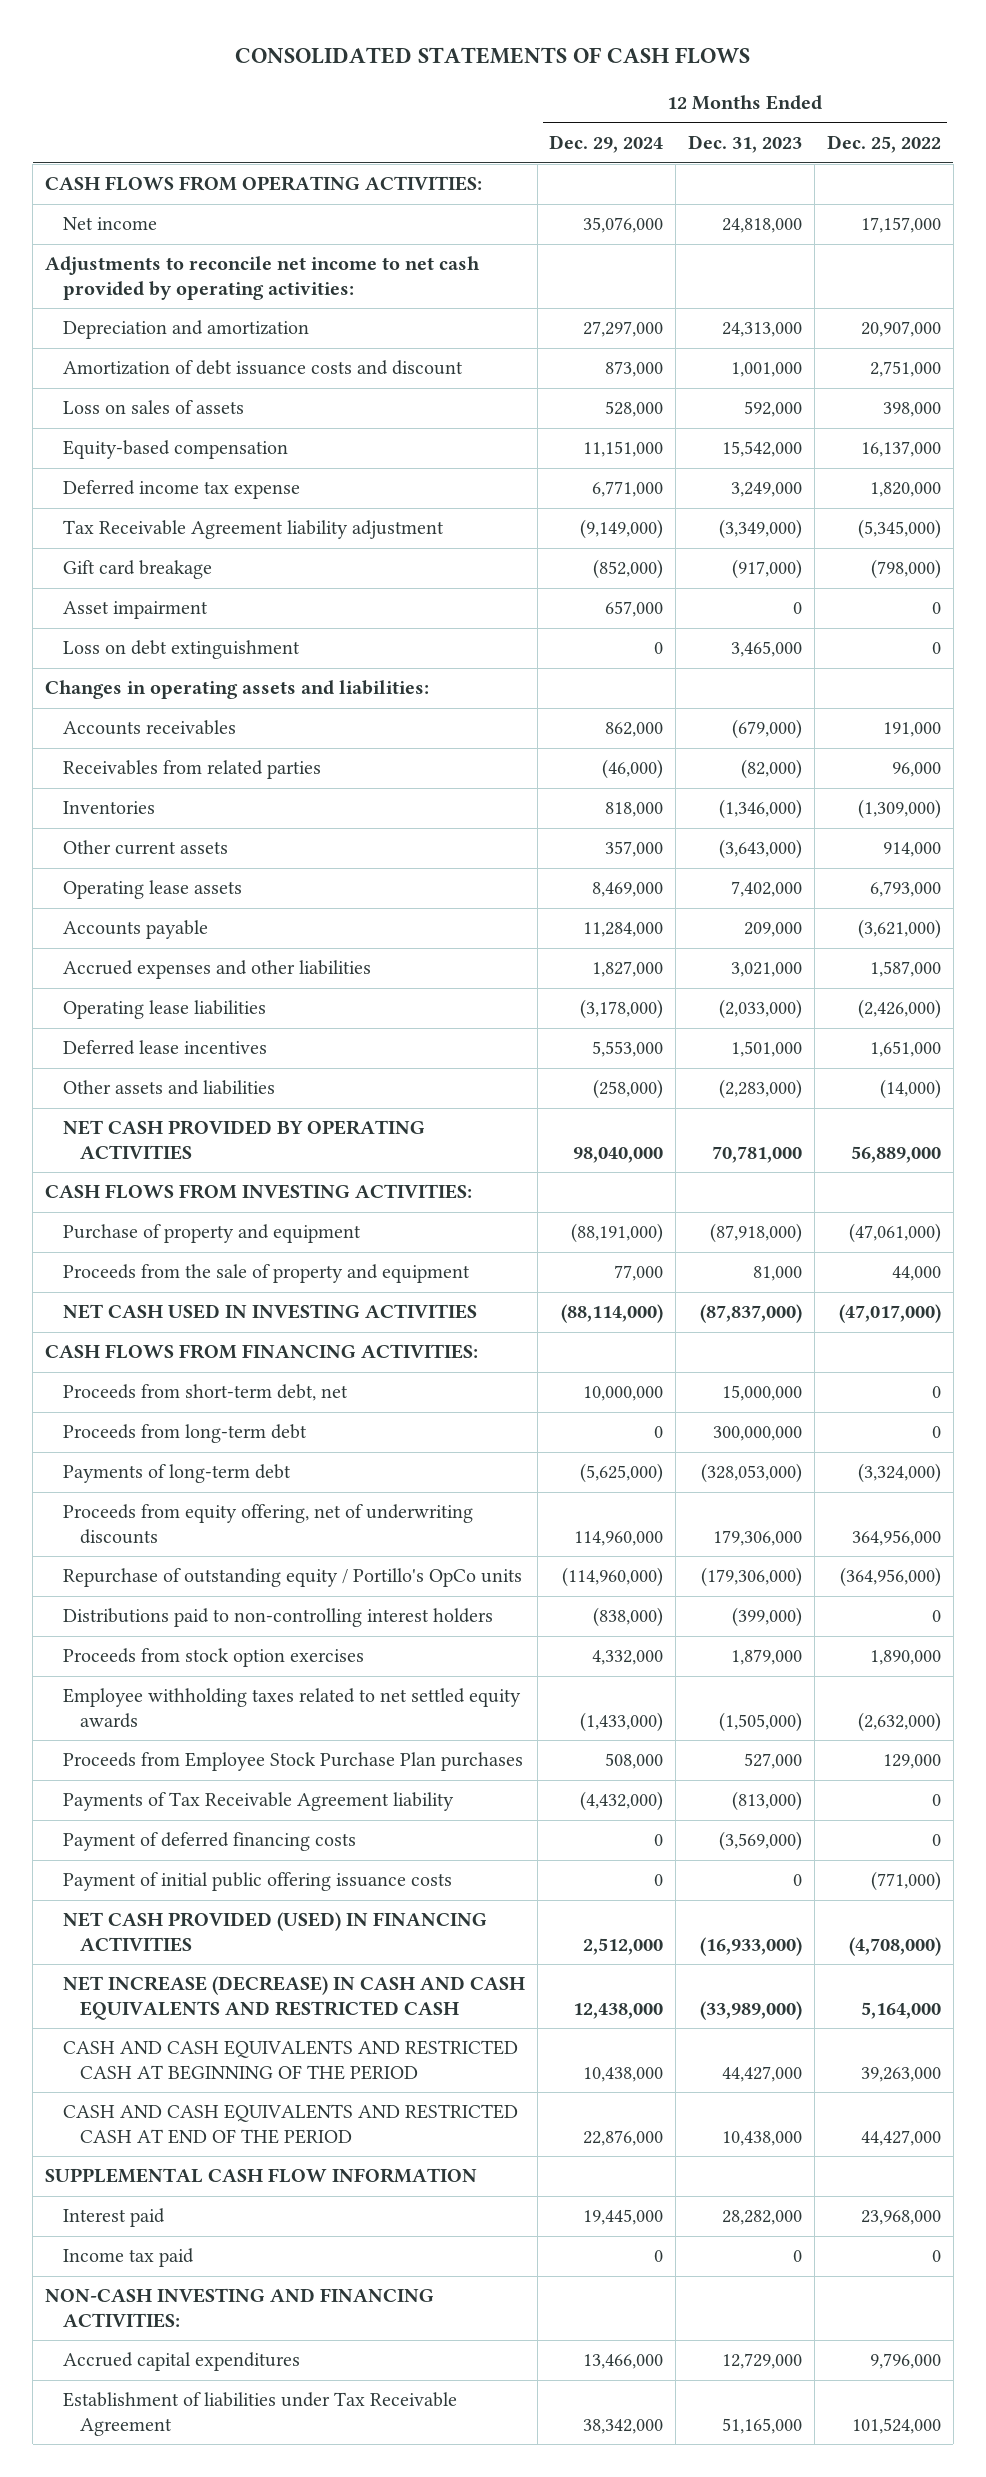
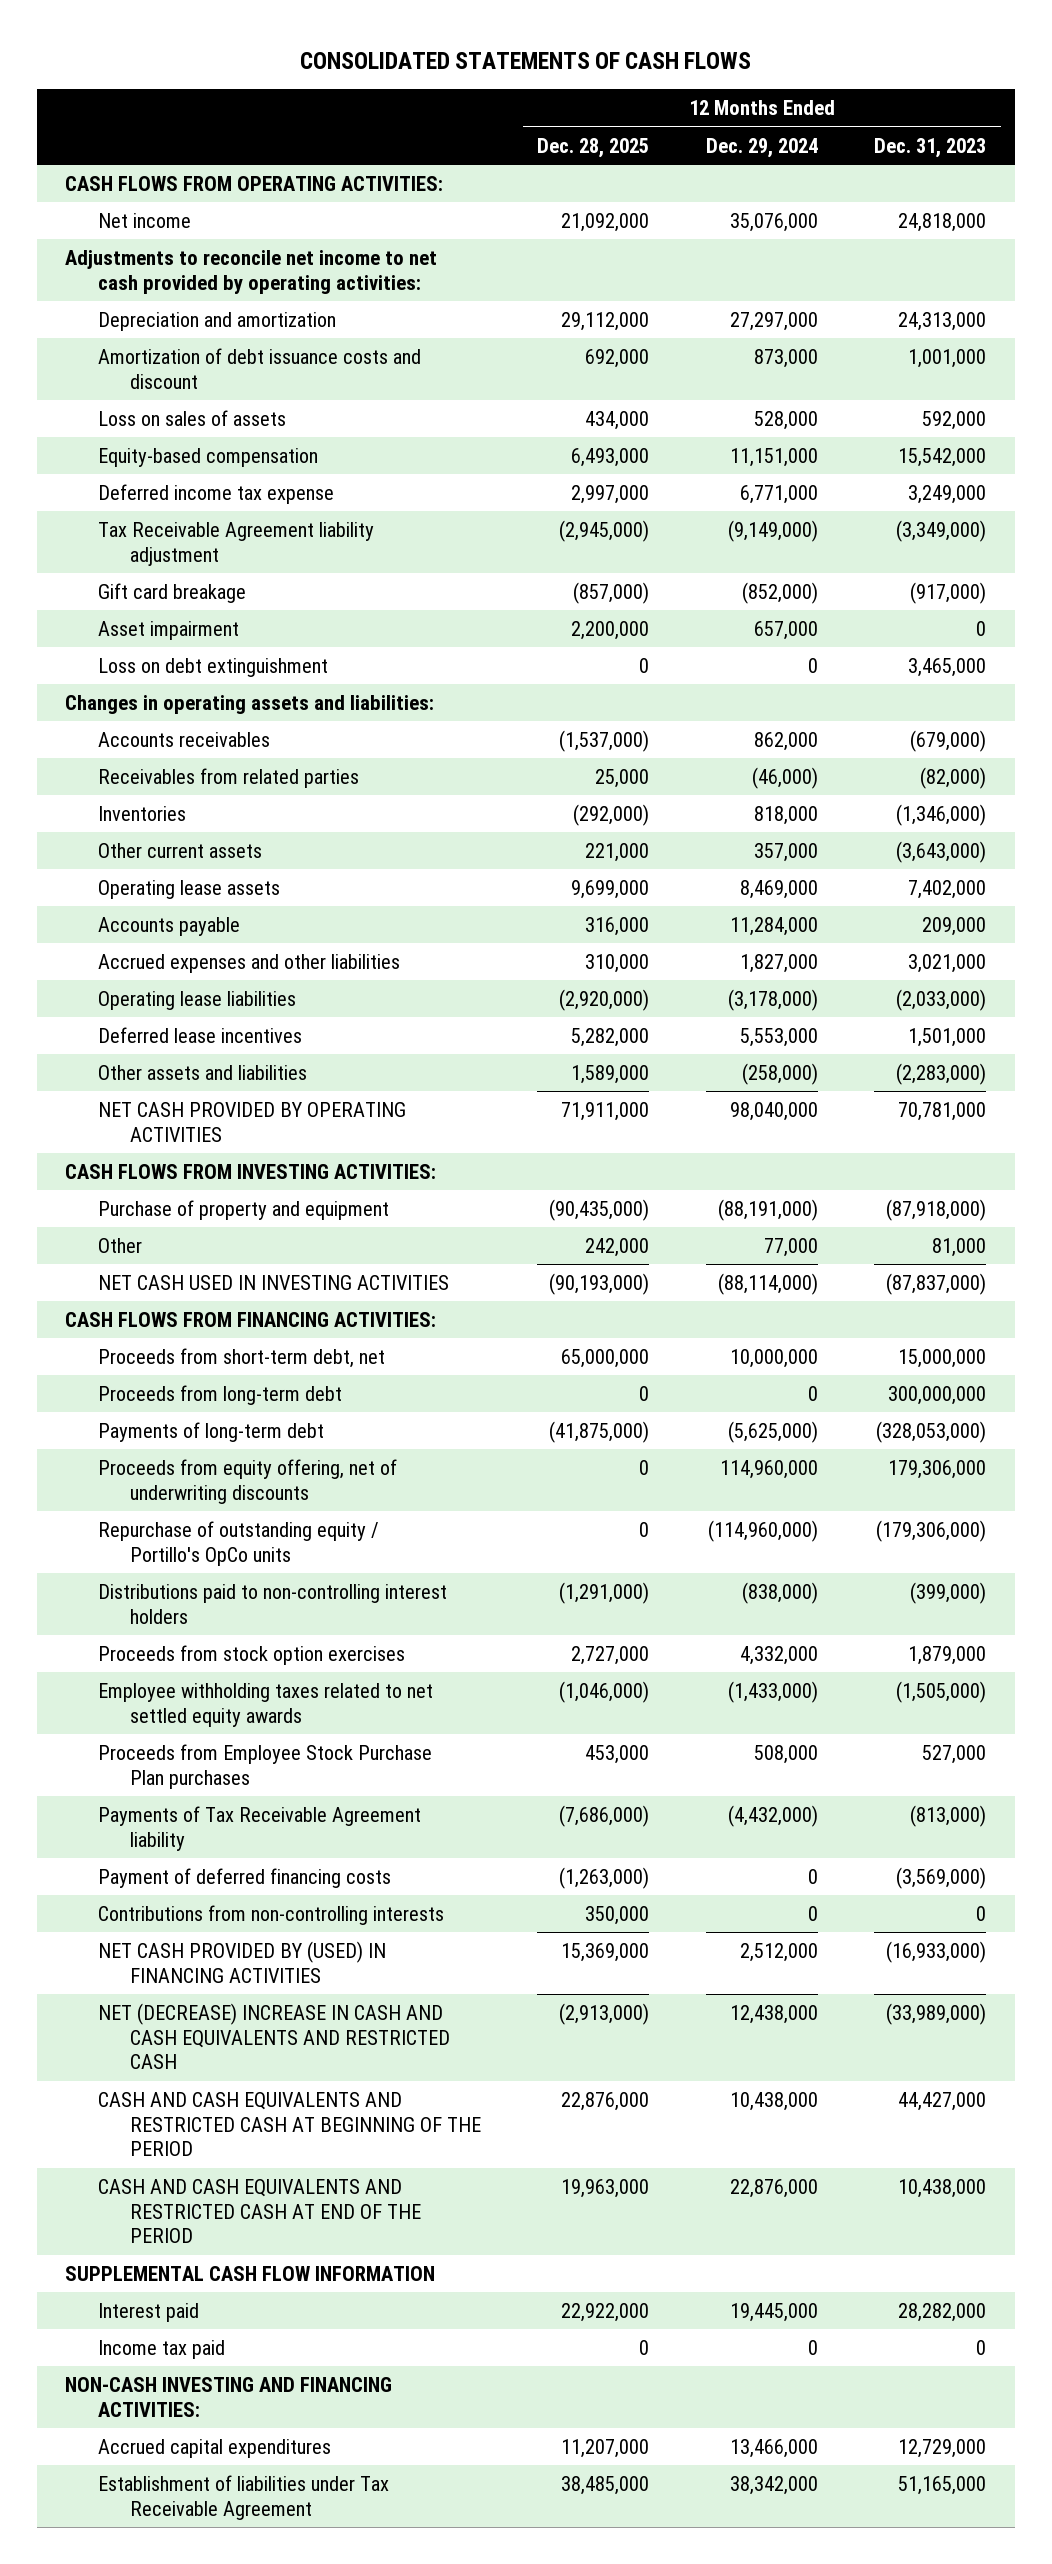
[826,135,941,154] Dec. 25, 2022 -> none
none -> [537,137,650,158] Dec. 28, 2025
[62,1264,470,1284] Proceeds from the sale of property and equipment -> [97,1237,142,1253] Other
[62,1872,452,1892] Payment of initial public offering issuance costs -> none
none -> [97,1904,444,1925] Contributions from non-controlling interests
[62,1912,487,1952] NET CASH PROVIDED (USED) IN FINANCING ACTIVITIES -> [97,1940,386,1983] NET CASH PROVIDED BY (USED) IN FINANCING ACTIVITIES
[62,1976,525,2020] NET INCREASE (DECREASE) IN CASH AND CASH EQUIVALENTS AND RESTRICTED CASH -> [97,2002,450,2070] NET (DECREASE) INCREASE IN CASH AND CASH EQUIVALENTS AND RESTRICTED CASH

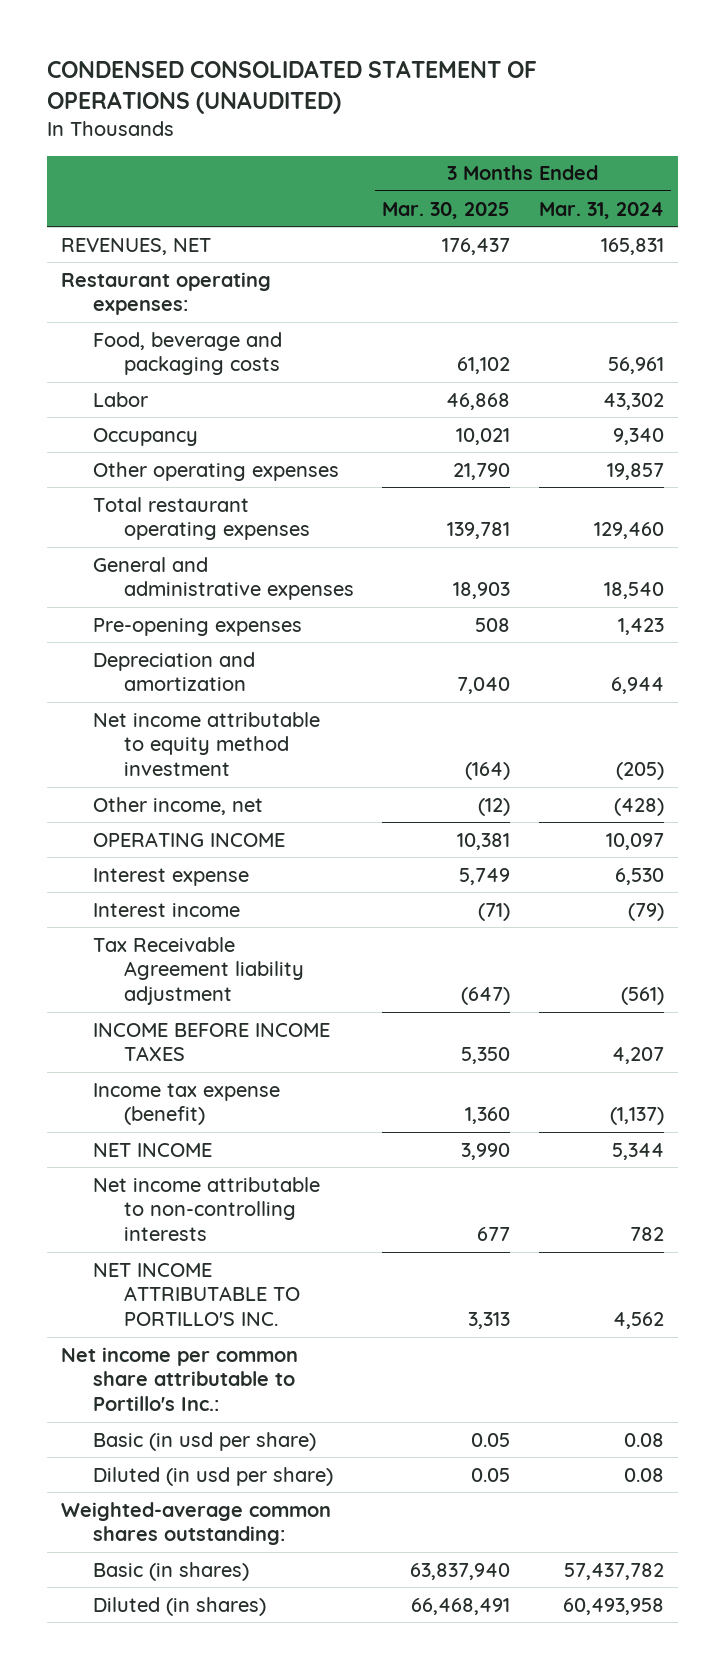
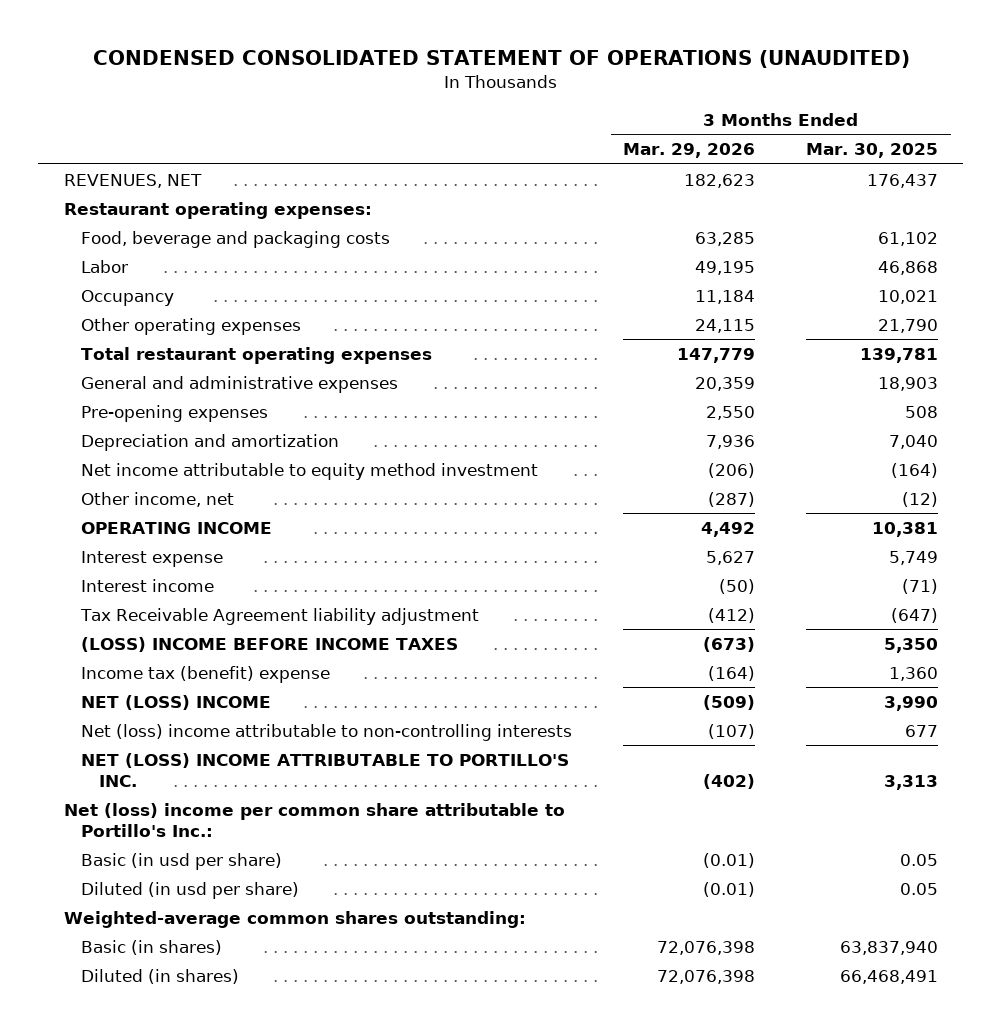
[538,201,664,219] Mar. 31, 2024 -> none
none -> [623,143,756,159] Mar. 29, 2026
[92,1022,330,1062] INCOME BEFORE INCOME TAXES -> [81,636,459,652] (LOSS) INCOME BEFORE INCOME TAXES
[92,1082,280,1126] Income tax expense (benefit) -> [81,665,331,683] Income tax (benefit) expense
[92,1142,212,1157] NET INCOME -> [81,694,272,710] NET (LOSS) INCOME
[92,1176,320,1242] Net income attributable to non-controlling interests -> [81,723,573,741] Net (loss) income attributable to non-controlling interests
[92,1262,301,1327] NET INCOME ATTRIBUTABLE TO PORTILLO'S INC. -> [81,752,570,787] NET (LOSS) INCOME ATTRIBUTABLE TO PORTILLO'S INC.
[61,1346,299,1412] Net income per common share attributable to Portillo's Inc.: -> [63,802,565,837] Net (loss) income per common share attributable to Portillo's Inc.:

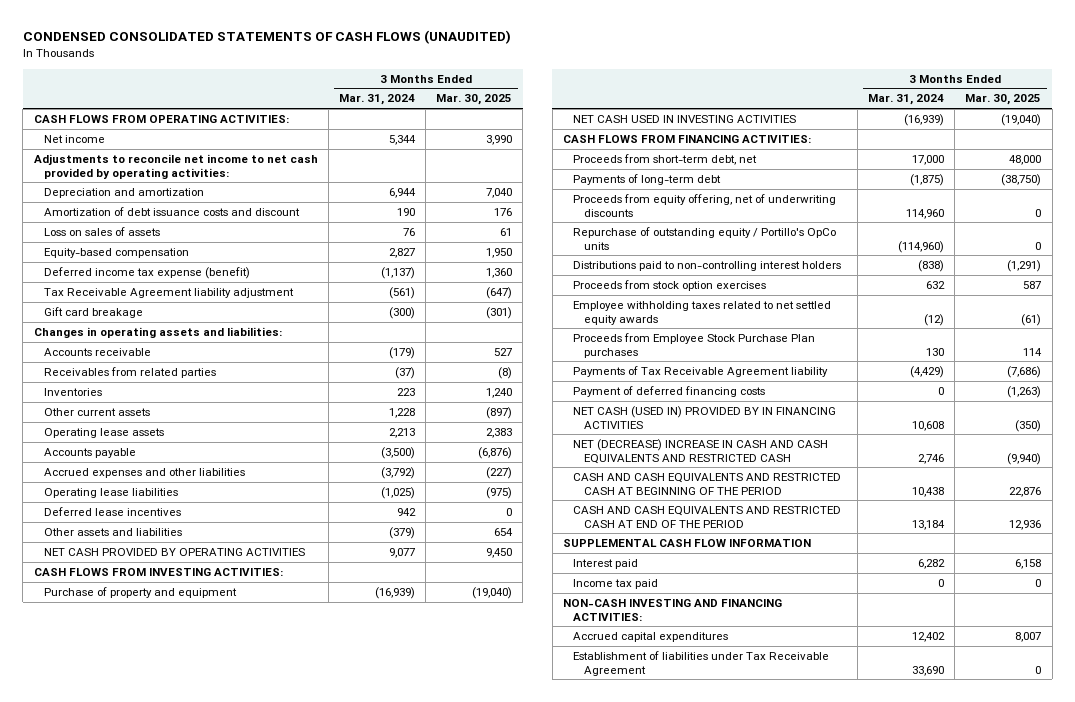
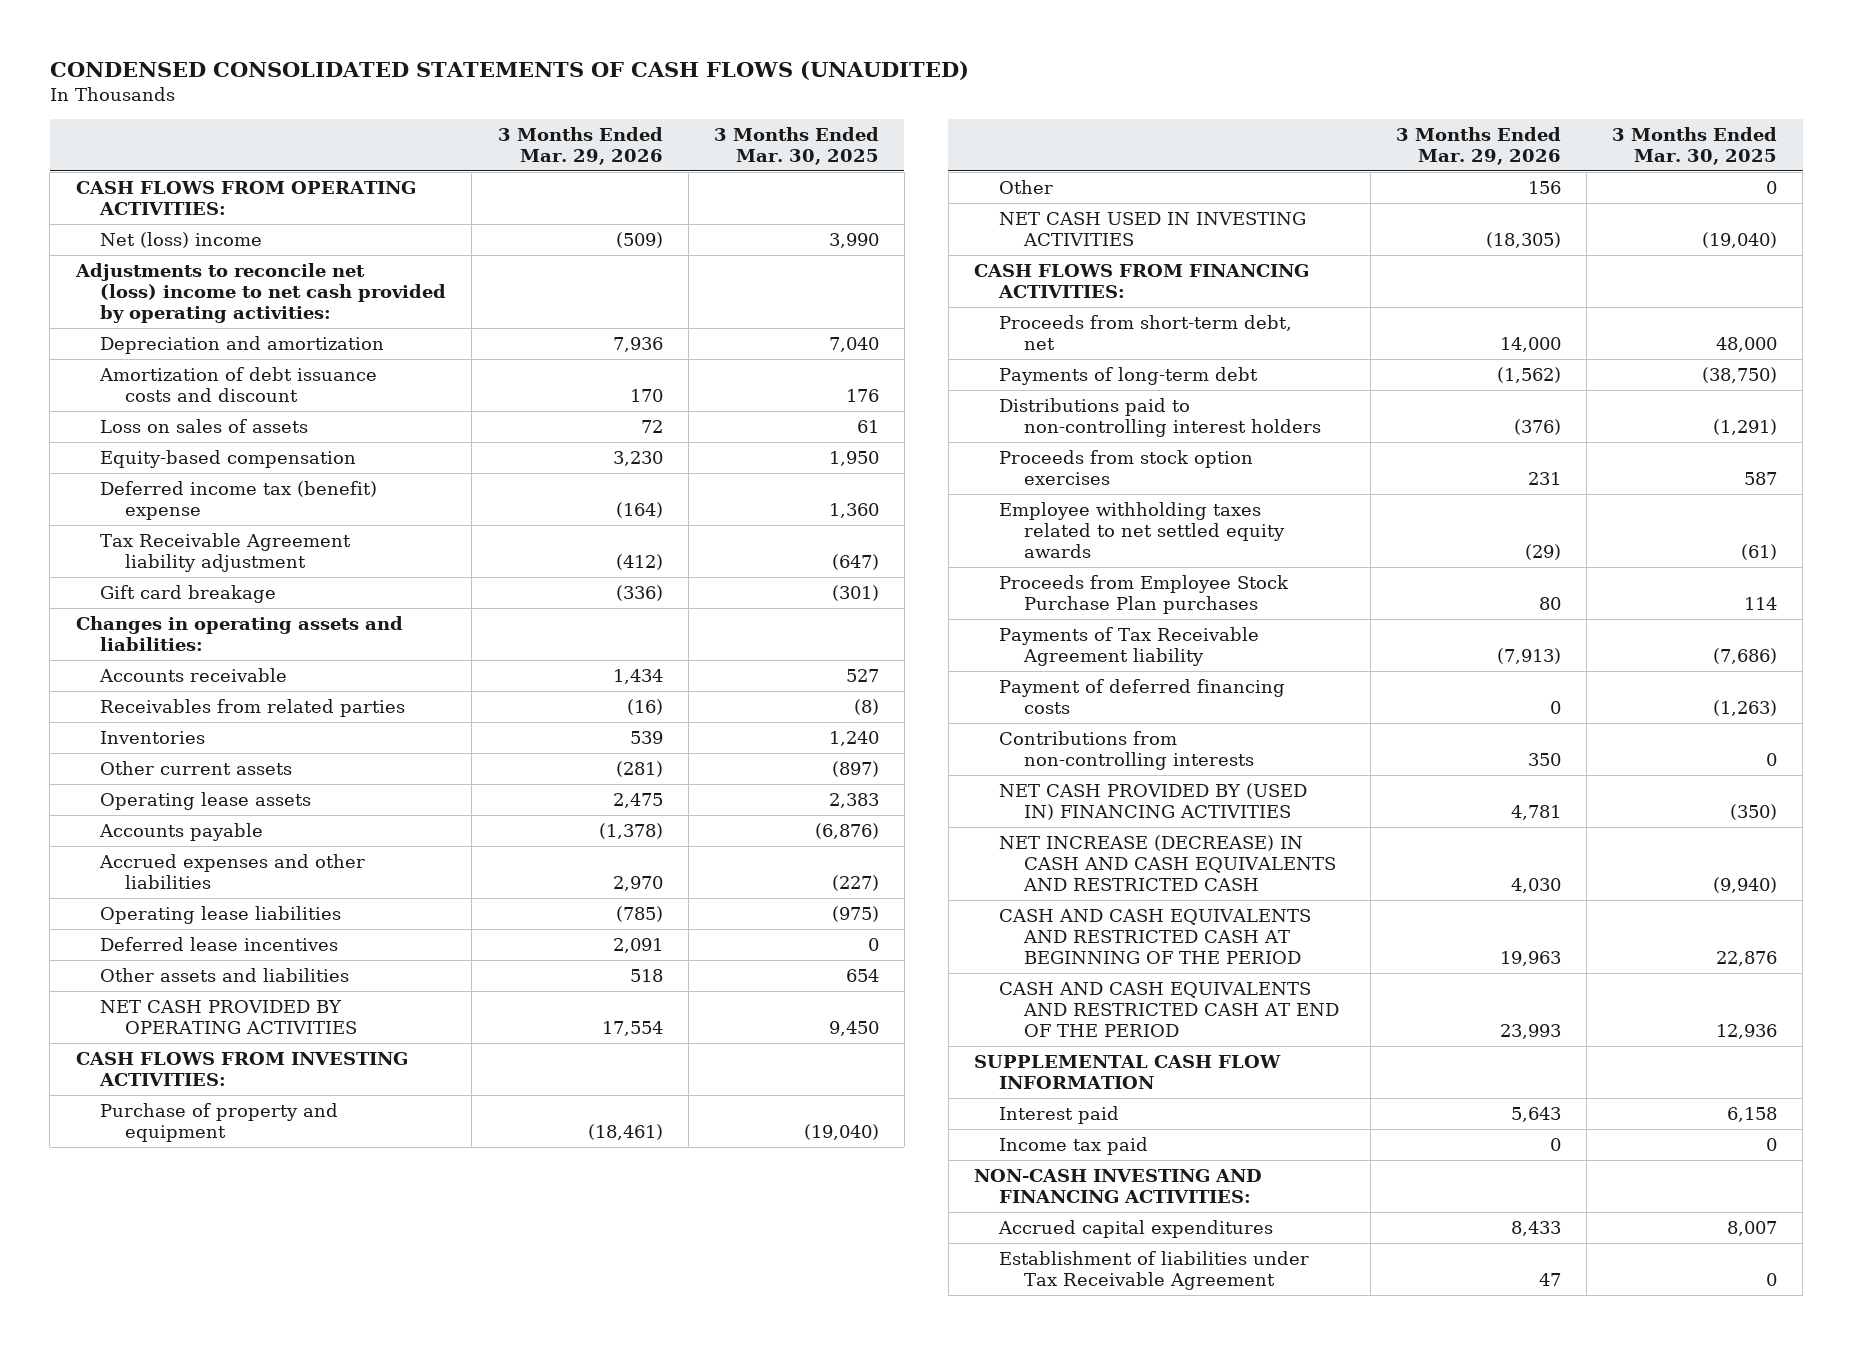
[338,94,415,106] Mar. 31, 2024 -> none
none -> [497,126,663,165] 3 Months Ended Mar. 29, 2026
[44,135,106,144] Net income -> [100,231,263,248] Net (loss) income
[33,154,318,179] Adjustments to reconcile net income to net cash provided by operating activities: -> [74,262,447,324] Adjustments to reconcile net (loss) income to net cash provided by operating activities:
[44,267,251,280] Deferred income tax expense (benefit) -> [100,480,378,520] Deferred income tax (benefit) expense
none -> [998,179,1053,194] Other
[573,194,837,217] Proceeds from equity offering, net of underwriting discounts -> none
[573,227,837,250] Repurchase of outstanding equity / Portillo's OpCo units -> none
none -> [998,730,1254,770] Contributions from non-controlling interests
[573,406,837,429] NET CASH (USED IN) PROVIDED BY IN FINANCING ACTIVITIES -> [998,782,1307,820] NET CASH PROVIDED BY (USED IN) FINANCING ACTIVITIES
[573,439,829,464] NET (DECREASE) INCREASE IN CASH AND CASH EQUIVALENTS AND RESTRICTED CASH -> [998,834,1336,892] NET INCREASE (DECREASE) IN CASH AND CASH EQUIVALENTS AND RESTRICTED CASH

